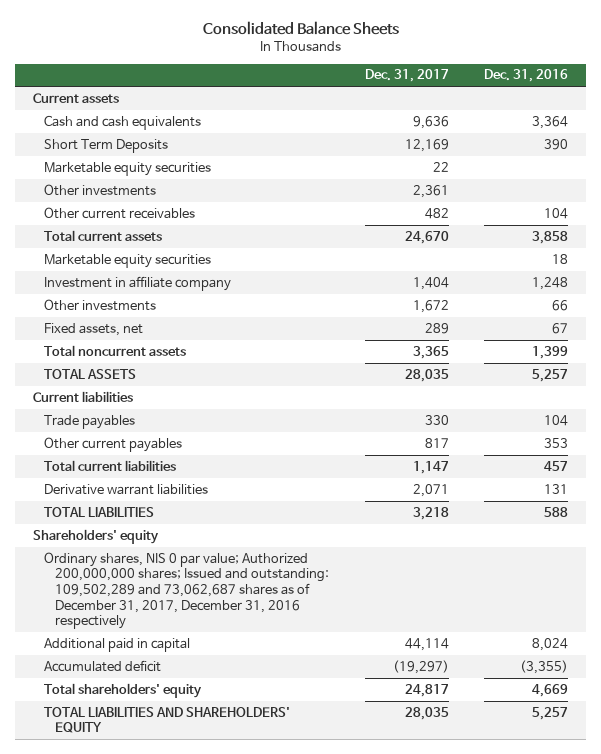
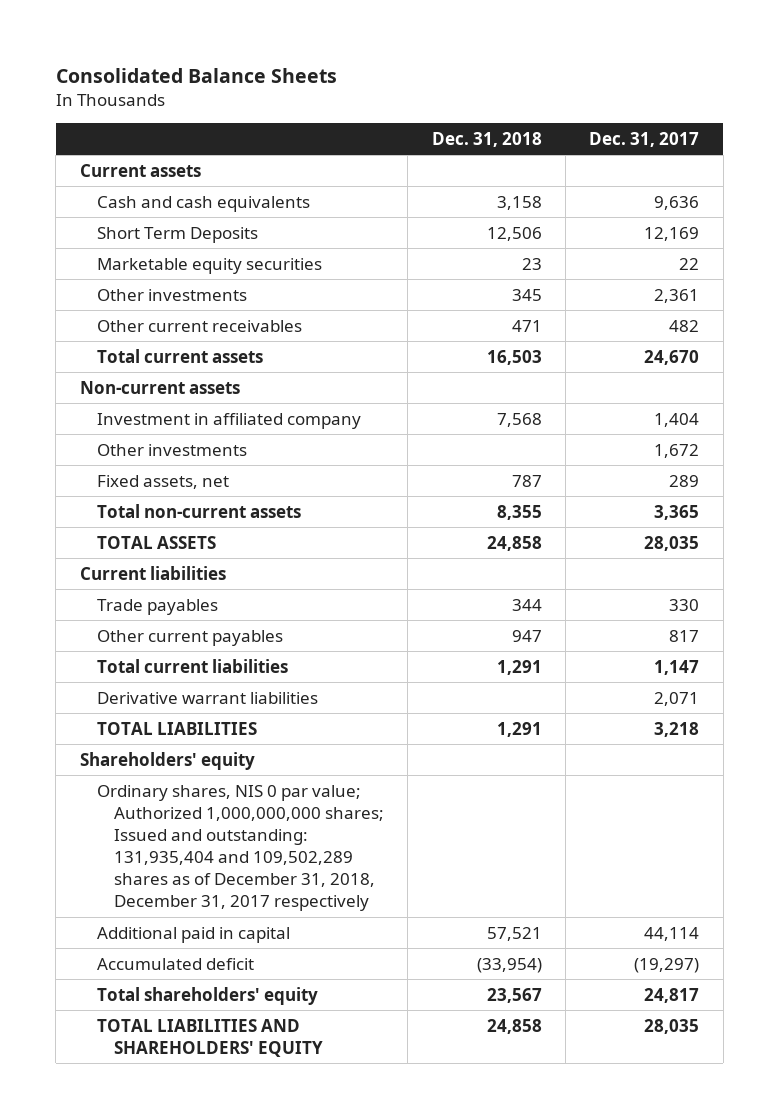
[484,69,569,83] Dec. 31, 2016 -> none
none -> [431,131,542,147] Dec. 31, 2018
[43,253,211,268] Marketable equity securities -> none
none -> [79,380,240,394] Non-current assets
[43,275,231,291] Investment in affiliate company -> [96,412,361,429] Investment in affiliated company
[43,344,186,356] Total noncurrent assets -> [96,503,301,518] Total non-current assets
[43,551,329,630] Ordinary shares, NIS 0 par value; Authorized 200,000,000 shares; Issued and outstanding: 109,502,289 and 73,062,687 shares as of December 31, 2017, December 31, 2016 respectively -> [96,784,384,912] Ordinary shares, NIS 0 par value; Authorized 1,000,000,000 shares; Issued and outstanding: 131,935,404 and 109,502,289 shares as of December 31, 2018, December 31, 2017 respectively

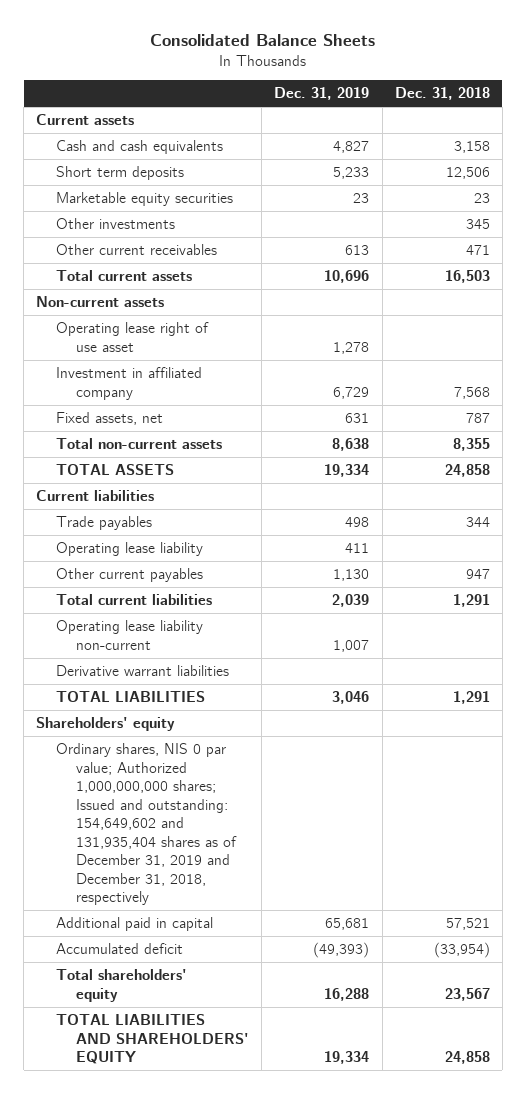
[589,131,700,147] Dec. 31, 2017 -> none
none -> [274,87,370,101] Dec. 31, 2019
[96,226,258,243] Short Term Deposits -> [56,166,185,181] Short term deposits
none -> [56,322,210,352] Operating lease right of use asset
[96,443,247,456] Other investments -> none
none -> [56,542,204,557] Operating lease liability
none -> [56,620,204,650] Operating lease liability non-current
[96,784,384,912] Ordinary shares, NIS 0 par value; Authorized 1,000,000,000 shares; Issued and outstanding: 131,935,404 and 109,502,289 shares as of December 31, 2018, December 31, 2017 respectively -> [56,743,238,905] Ordinary shares, NIS 0 par value; Authorized 1,000,000,000 shares; Issued and outstanding: 154,649,602 and 131,935,404 shares as of December 31, 2019 and December 31, 2018, respectively

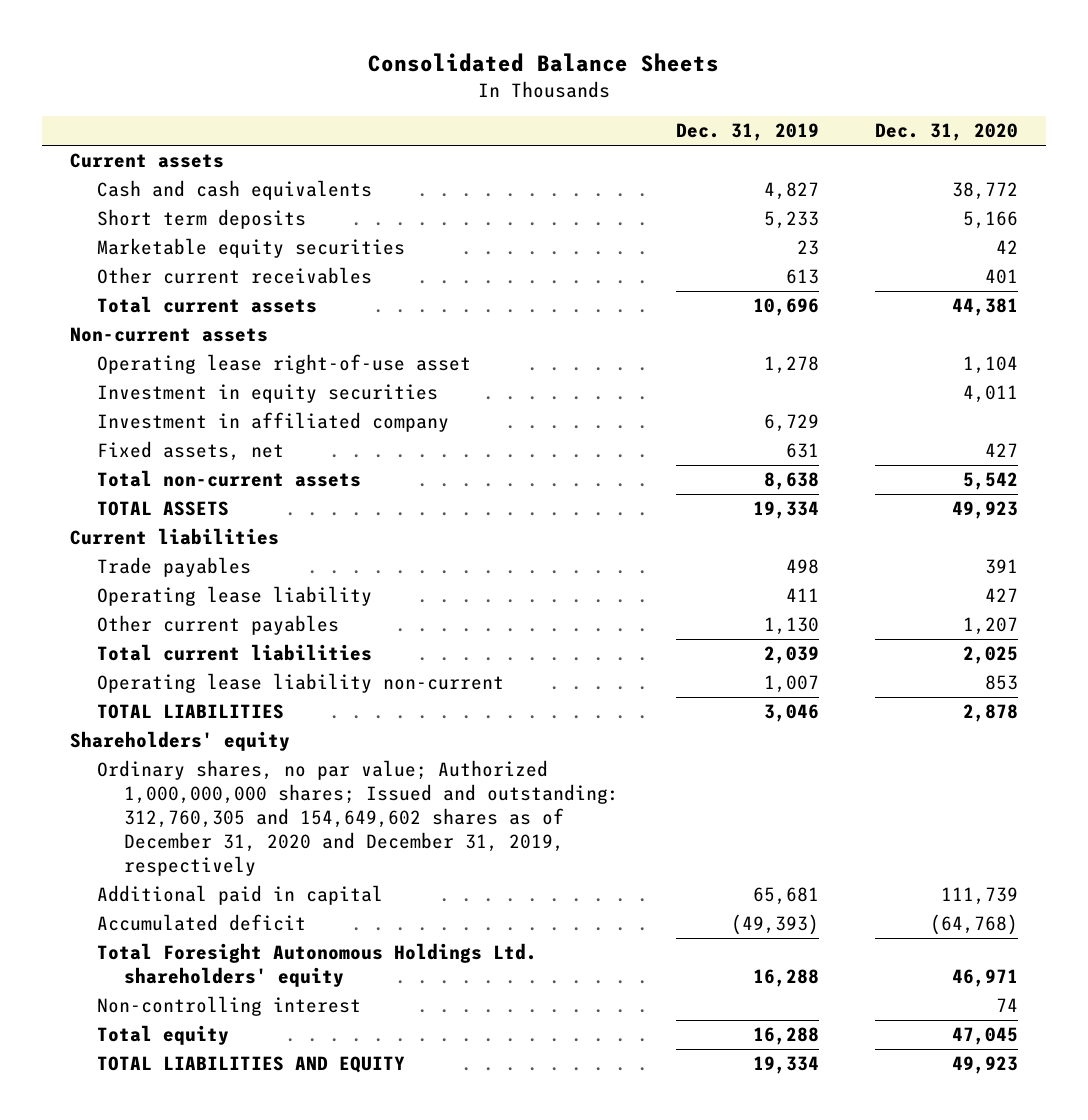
[394,87,490,101] Dec. 31, 2018 -> none
none -> [875,123,1019,142] Dec. 31, 2020
[56,218,176,230] Other investments -> none
[56,322,210,352] Operating lease right of use asset -> [97,354,472,375] Operating lease right-of-use asset
none -> [97,384,439,404] Investment in equity securities
[56,665,230,677] Derivative warrant liabilities -> none
[56,743,238,905] Ordinary shares, NIS 0 par value; Authorized 1,000,000,000 shares; Issued and outstanding: 154,649,602 and 131,935,404 shares as of December 31, 2019 and December 31, 2018, respectively -> [97,760,620,877] Ordinary shares, no par value; Authorized 1,000,000,000 shares; Issued and outstanding: 312,760,305 and 154,649,602 shares as of December 31, 2020 and December 31, 2019, respectively
[56,969,188,1002] Total shareholders' equity -> [97,943,538,988] Total Foresight Autonomous Holdings Ltd. shareholders' equity
none -> [97,996,362,1017] Non-controlling interest
none -> [97,1025,230,1046] Total equity
[56,1014,250,1065] TOTAL LIABILITIES AND SHAREHOLDERS' EQUITY -> [97,1056,406,1074] TOTAL LIABILITIES AND EQUITY

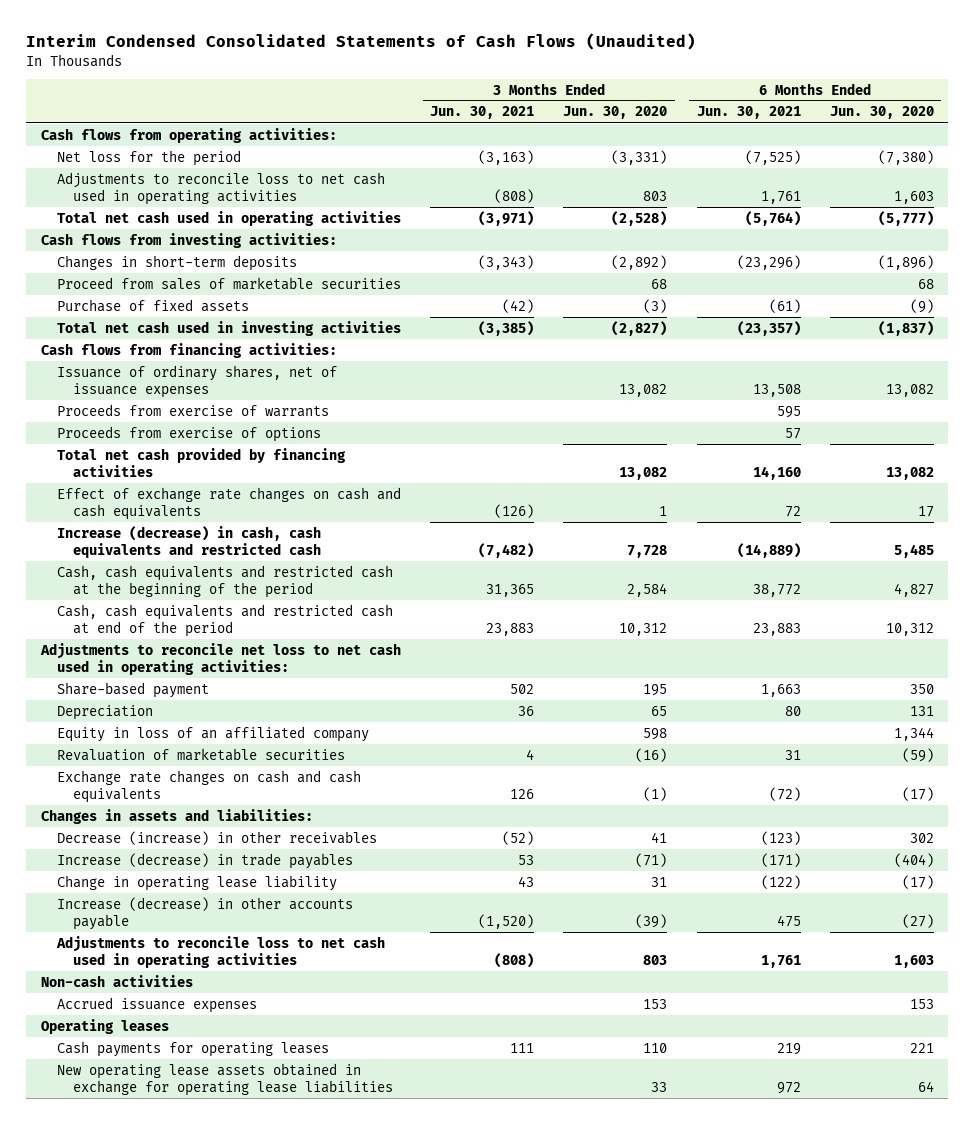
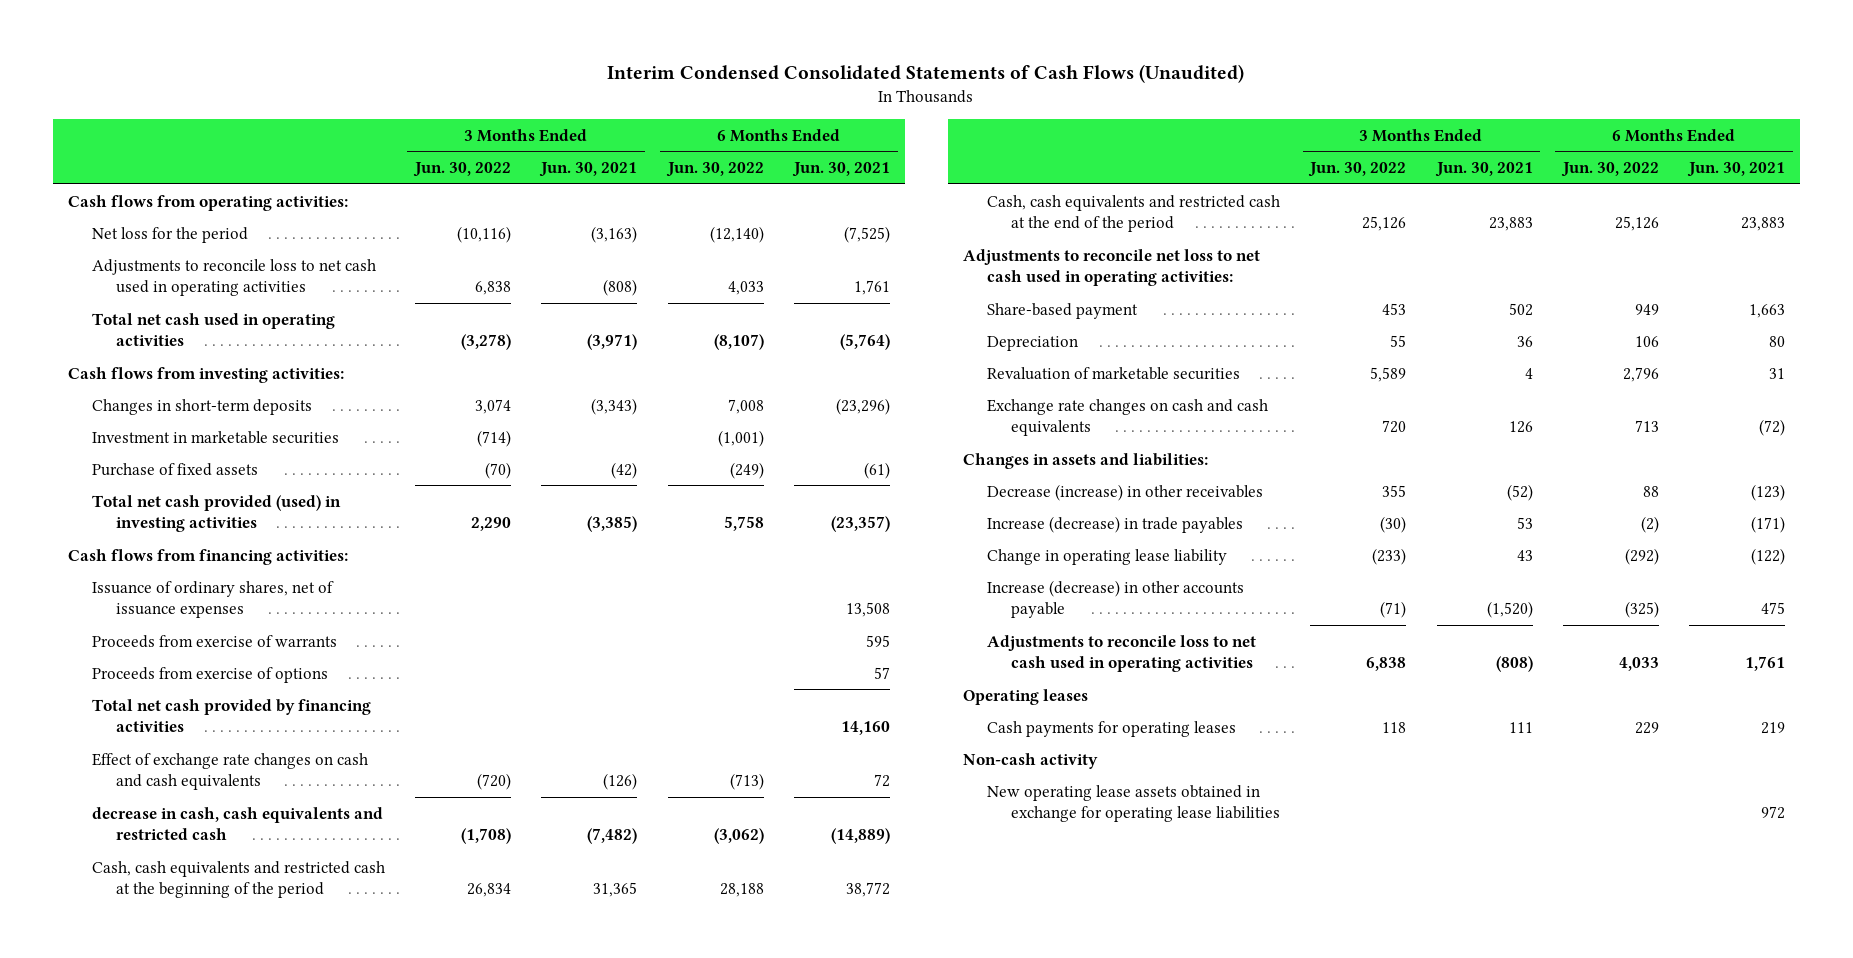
[563,106,668,120] Jun. 30, 2020 -> none
[829,106,934,120] Jun. 30, 2020 -> none
none -> [413,162,512,178] Jun. 30, 2022
none -> [665,162,764,178] Jun. 30, 2022
[56,276,401,290] Proceed from sales of marketable securities -> none
none -> [91,430,339,444] Investment in marketable securities
[56,320,401,336] Total net cash used in investing activities -> [91,494,341,533] Total net cash provided (used) in investing activities
[56,525,322,559] Increase (decrease) in cash, cash equivalents and restricted cash -> [91,806,383,841] decrease in cash, cash equivalents and restricted cash
[56,603,393,638] Cash, cash equivalents and restricted cash at end of the period -> [986,194,1280,233] Cash, cash equivalents and restricted cash at the end of the period
[56,725,369,742] Equity in loss of an affiliated company -> none
[40,974,193,987] Non-cash activities -> none
[56,996,257,1013] Accrued issuance expenses -> none
none -> [962,752,1098,769] Non-cash activity

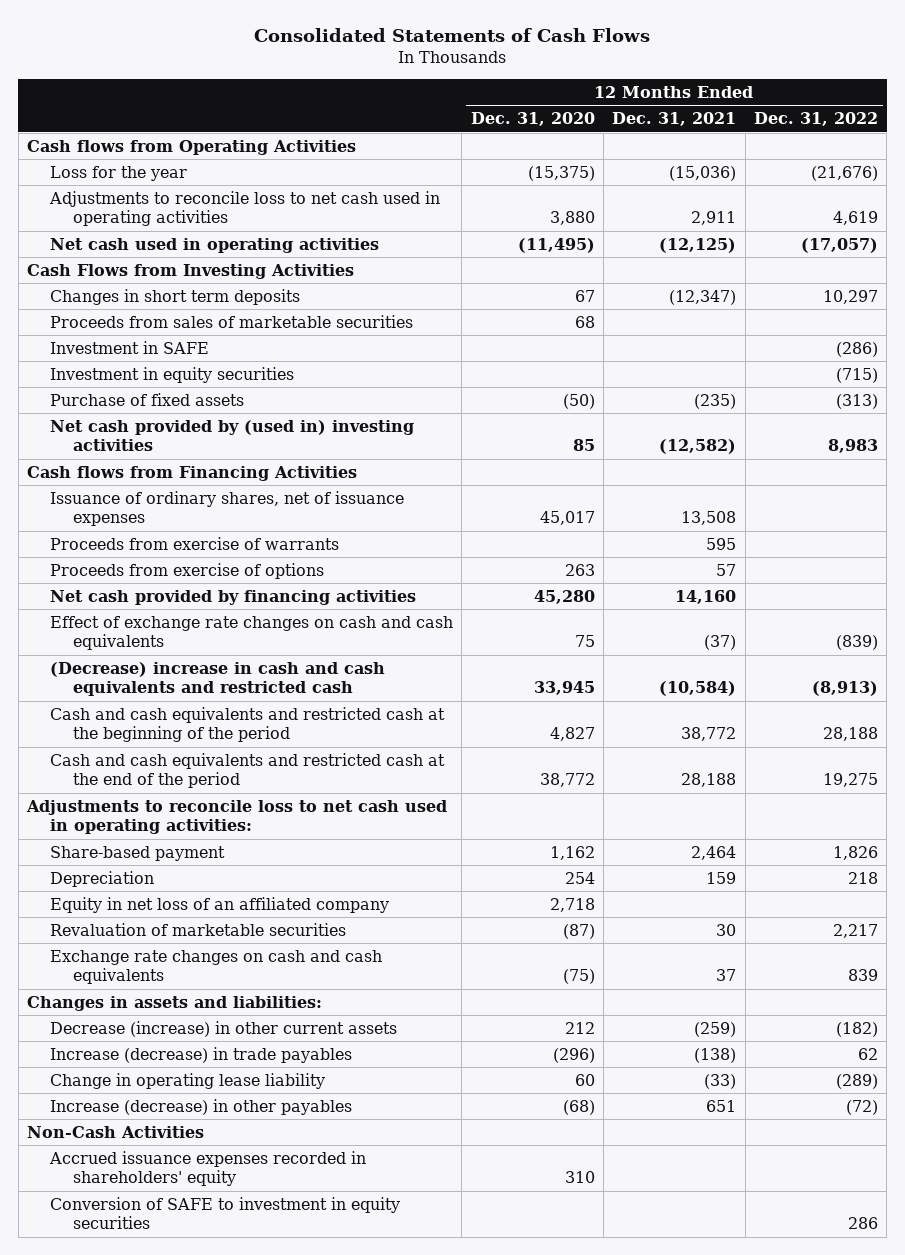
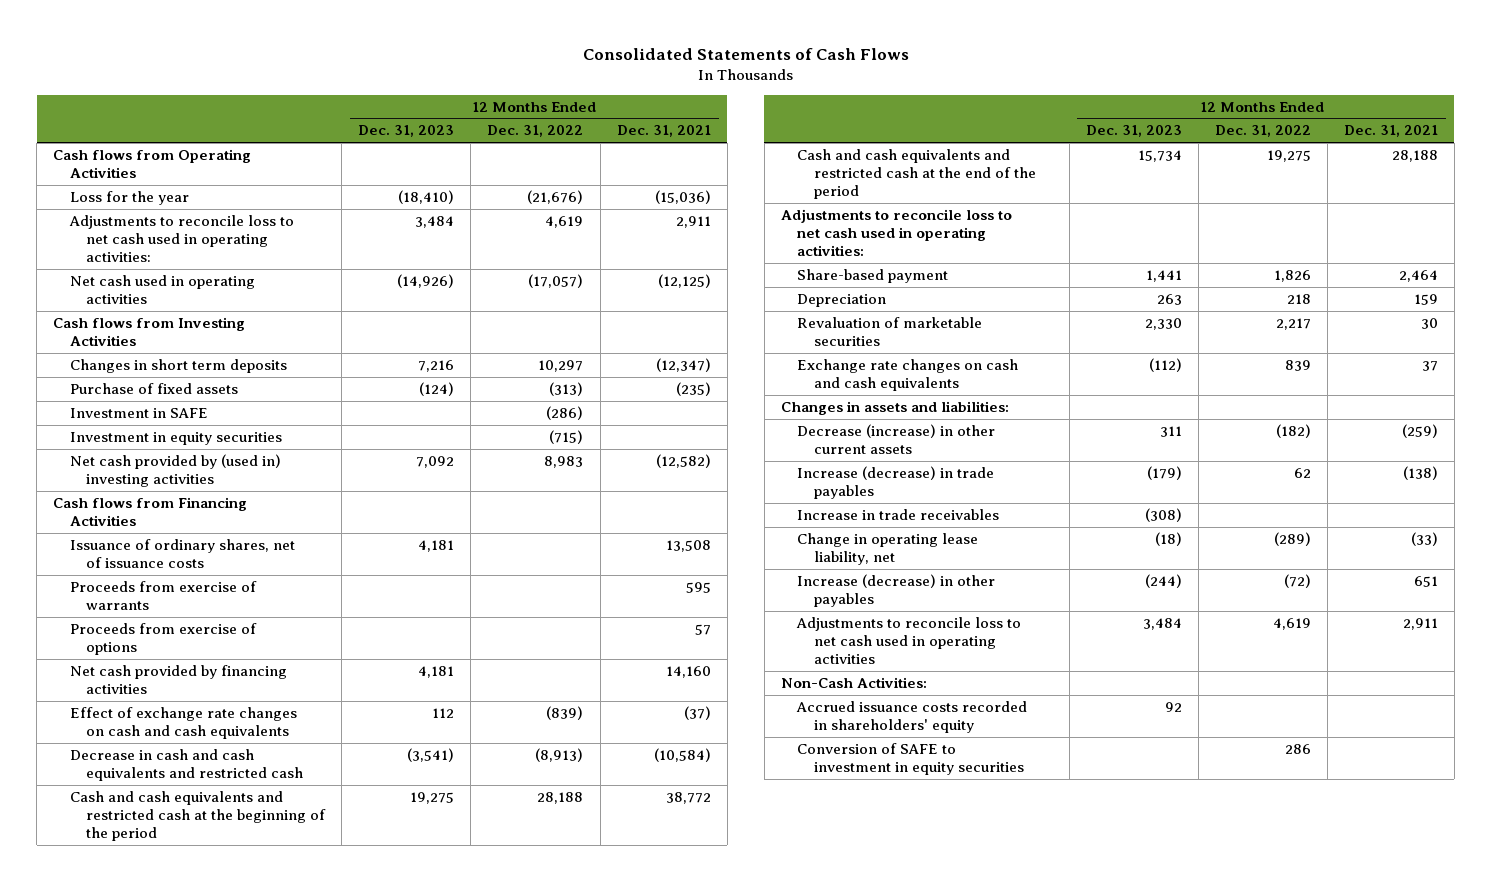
[470,112,595,127] Dec. 31, 2020 -> none
none -> [358,125,455,138] Dec. 31, 2023
none -> [68,214,294,262] Adjustments to reconcile loss to net cash used in operating activities:
[26,263,354,279] Cash Flows from Investing Activities -> [53,316,246,346] Cash flows from Investing Activities
[49,314,413,328] Proceeds from sales of marketable securities -> none
[49,392,244,406] Purchase of fixed assets -> [69,382,238,394] Purchase of fixed assets
[49,490,404,527] Issuance of ordinary shares, net of issuance expenses -> [69,538,295,568] Issuance of ordinary shares, net of issuance costs
[49,661,385,697] (Decrease) increase in cash and cash equivalents and restricted cash -> [69,748,304,781] Decrease in cash and cash equivalents and restricted cash
[49,896,389,913] Equity in net loss of an affiliated company -> none
none -> [797,508,1000,520] Increase in trade receivables
[49,1072,325,1089] Change in operating lease liability -> [797,532,979,565] Change in operating lease liability, net
[48,190,440,227] Adjustments to reconcile loss to net cash used in operating activities -> [796,616,1022,664] Adjustments to reconcile loss to net cash used in operating activities
[26,1125,204,1138] Non-Cash Activities -> [780,676,927,688] Non-Cash Activities:
[48,1150,366,1187] Accrued issuance expenses recorded in shareholders' equity -> [796,700,1028,733] Accrued issuance costs recorded in shareholders' equity

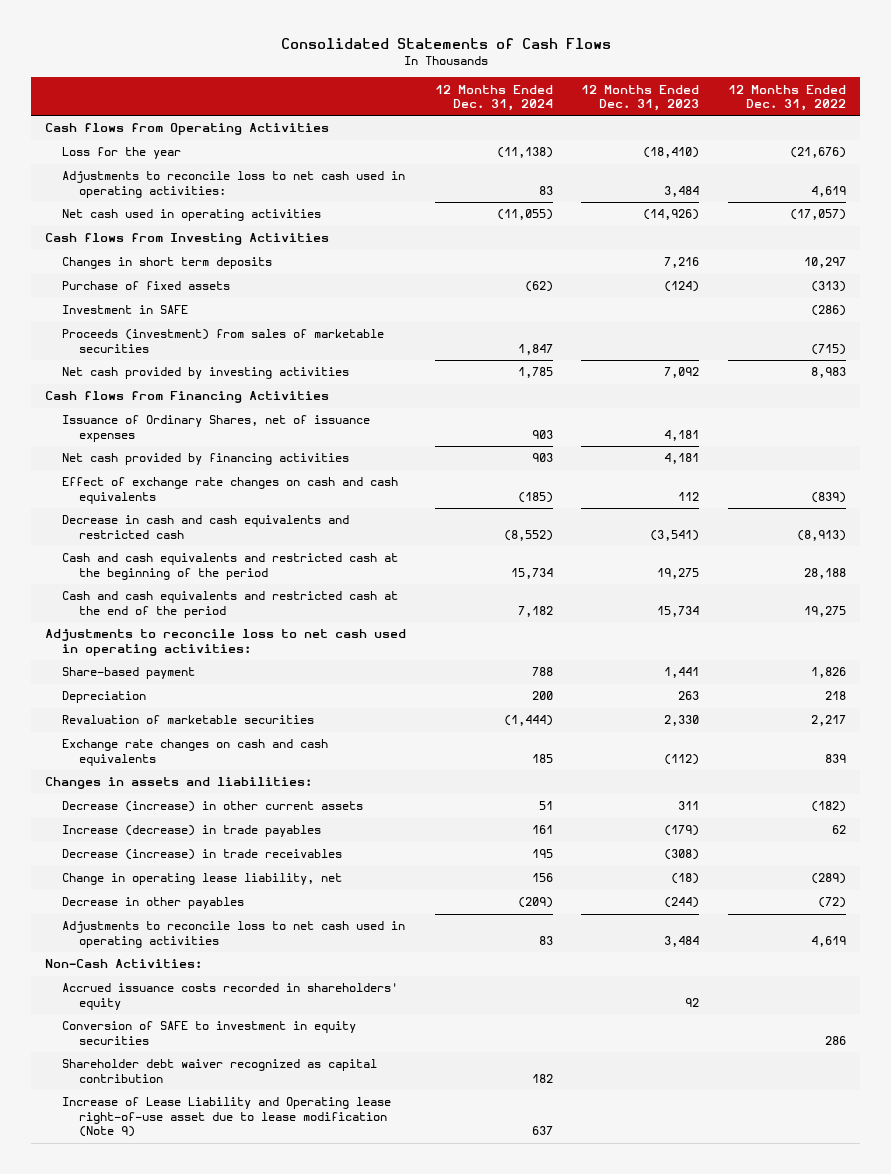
[616,125,711,138] Dec. 31, 2021 -> none
none -> [434,84,553,112] 12 Months Ended Dec. 31, 2024
[69,431,282,445] Investment in equity securities -> [62,329,385,353] Proceeds (investment) from sales of marketable securities
[69,453,281,487] Net cash provided by (used in) investing activities -> [62,367,350,380] Net cash provided by investing activities
[69,580,257,610] Proceeds from exercise of warrants -> none
[69,622,257,655] Proceeds from exercise of options -> none
[69,538,295,568] Issuance of ordinary shares, net of issuance costs -> [62,415,371,442] Issuance of Ordinary Shares, net of issuance expenses
[797,508,1000,520] Increase in trade receivables -> [62,849,343,861] Decrease (increase) in trade receivables
[797,573,996,607] Increase (decrease) in other payables -> [62,897,245,910] Decrease in other payables
none -> [62,1059,378,1083] Shareholder debt waiver recognized as capital contribution
none -> [62,1097,392,1138] Increase of Lease Liability and Operating lease right-of-use asset due to lease modification (Note 9)

